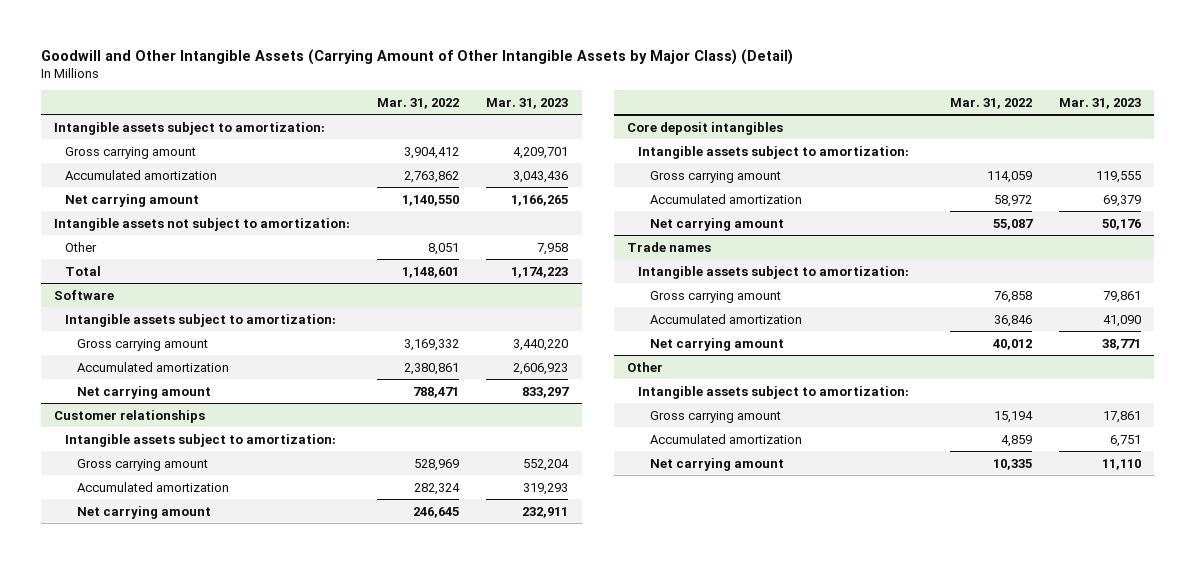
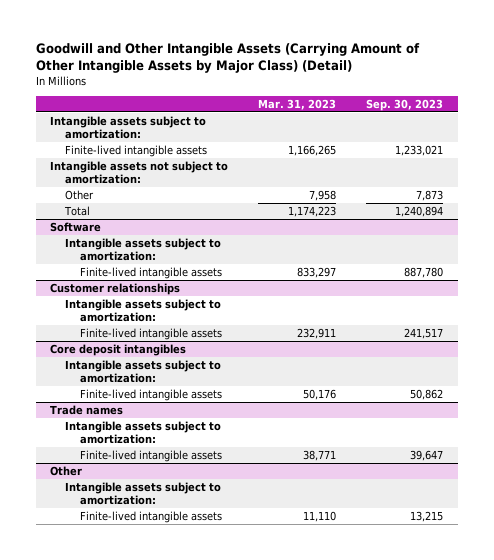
[377,98,460,110] Mar. 31, 2022 -> none
none -> [366,98,444,111] Sep. 30, 2023
[65,146,197,159] Gross carrying amount -> none
[65,169,218,180] Accumulated amortization -> none
[65,193,200,207] Net carrying amount -> [65,145,208,158] Finite-lived intangible assets
[76,338,208,351] Gross carrying amount -> none
[76,361,229,372] Accumulated amortization -> none
[76,385,211,399] Net carrying amount -> [80,267,223,280] Finite-lived intangible assets
[76,458,208,471] Gross carrying amount -> none
[76,481,229,492] Accumulated amortization -> none
[76,505,211,519] Net carrying amount -> [80,328,223,341] Finite-lived intangible assets
[649,170,781,183] Gross carrying amount -> none
[649,193,802,204] Accumulated amortization -> none
[649,217,784,231] Net carrying amount -> [80,389,223,402] Finite-lived intangible assets
[649,290,781,303] Gross carrying amount -> none
[649,313,802,324] Accumulated amortization -> none
[649,337,784,351] Net carrying amount -> [80,450,223,463] Finite-lived intangible assets
[649,410,781,423] Gross carrying amount -> none
[649,433,802,444] Accumulated amortization -> none
[649,457,784,471] Net carrying amount -> [80,511,223,524] Finite-lived intangible assets

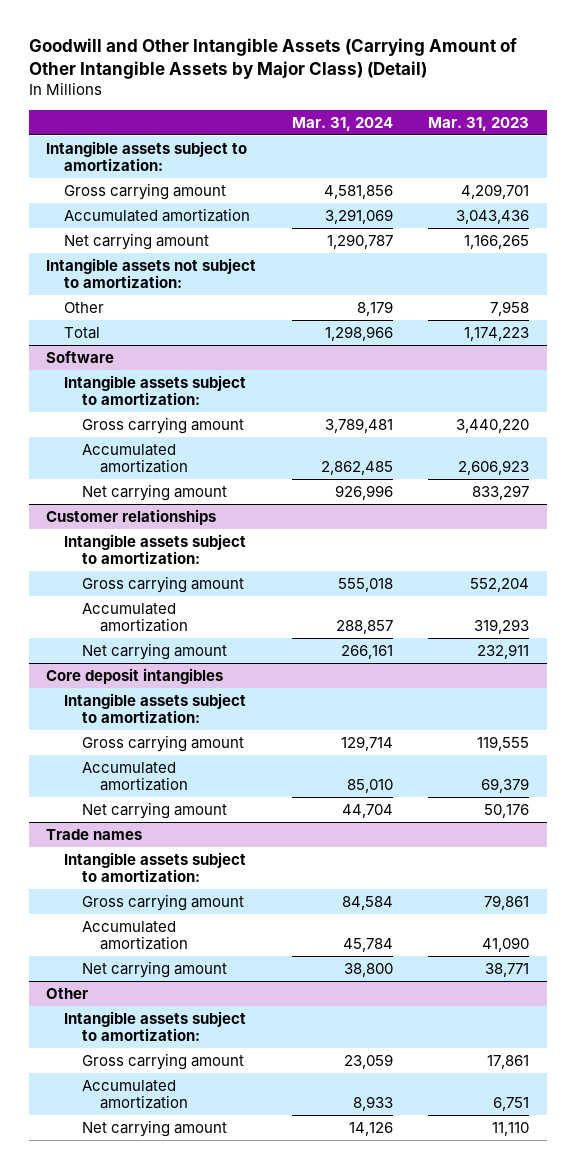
[366,98,444,111] Sep. 30, 2023 -> none
none -> [291,116,393,131] Mar. 31, 2024
none -> [64,182,227,200] Gross carrying amount
none -> [64,207,251,222] Accumulated amortization
[65,145,208,158] Finite-lived intangible assets -> [64,232,210,250] Net carrying amount
none -> [82,416,245,434] Gross carrying amount
none -> [82,443,189,474] Accumulated amortization
[80,267,223,280] Finite-lived intangible assets -> [82,483,228,501] Net carrying amount
none -> [82,575,245,593] Gross carrying amount
none -> [82,602,189,633] Accumulated amortization
[80,328,223,341] Finite-lived intangible assets -> [82,642,228,660] Net carrying amount
none -> [82,734,245,752] Gross carrying amount
none -> [82,761,189,792] Accumulated amortization
[80,389,223,402] Finite-lived intangible assets -> [82,801,228,819] Net carrying amount
none -> [82,893,245,911] Gross carrying amount
none -> [82,920,189,951] Accumulated amortization
[80,450,223,463] Finite-lived intangible assets -> [82,960,228,978] Net carrying amount
none -> [82,1052,245,1070] Gross carrying amount
none -> [82,1079,189,1110] Accumulated amortization
[80,511,223,524] Finite-lived intangible assets -> [82,1119,228,1137] Net carrying amount

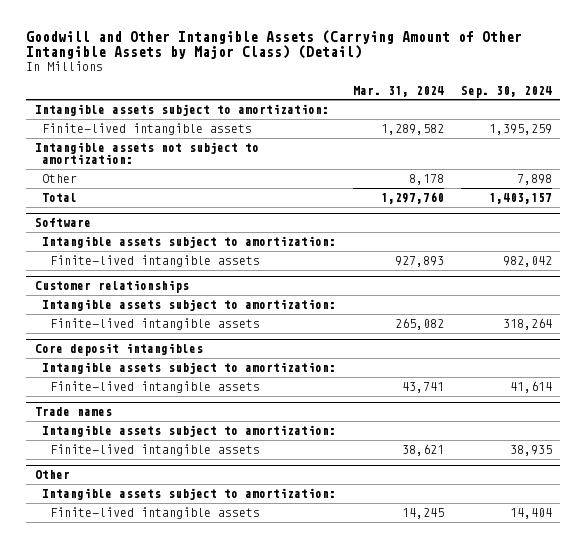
[428,116,530,131] Mar. 31, 2023 -> none
none -> [460,85,552,98] Sep. 30, 2024
[64,182,227,200] Gross carrying amount -> none
[64,207,251,222] Accumulated amortization -> none
[64,232,210,250] Net carrying amount -> none
none -> [42,122,253,135] Finite-lived intangible assets
[356,300,393,316] 8,179 -> [409,173,445,185] 8,178
[324,325,393,341] 1,298,966 -> [381,191,445,204] 1,297,760
[82,416,245,434] Gross carrying amount -> none
[82,443,189,474] Accumulated amortization -> none
[82,483,228,501] Net carrying amount -> none
none -> [49,254,260,267] Finite-lived intangible assets
[82,575,245,593] Gross carrying amount -> none
[82,602,189,633] Accumulated amortization -> none
[82,642,228,660] Net carrying amount -> none
none -> [49,317,260,330] Finite-lived intangible assets
[82,734,245,752] Gross carrying amount -> none
[82,761,189,792] Accumulated amortization -> none
[82,801,228,819] Net carrying amount -> none
none -> [49,380,260,393] Finite-lived intangible assets
[82,893,245,911] Gross carrying amount -> none
[82,920,189,951] Accumulated amortization -> none
[82,960,228,978] Net carrying amount -> none
none -> [49,443,260,456] Finite-lived intangible assets
[82,1052,245,1070] Gross carrying amount -> none
[82,1079,189,1110] Accumulated amortization -> none
[82,1119,228,1137] Net carrying amount -> none
none -> [49,506,260,519] Finite-lived intangible assets

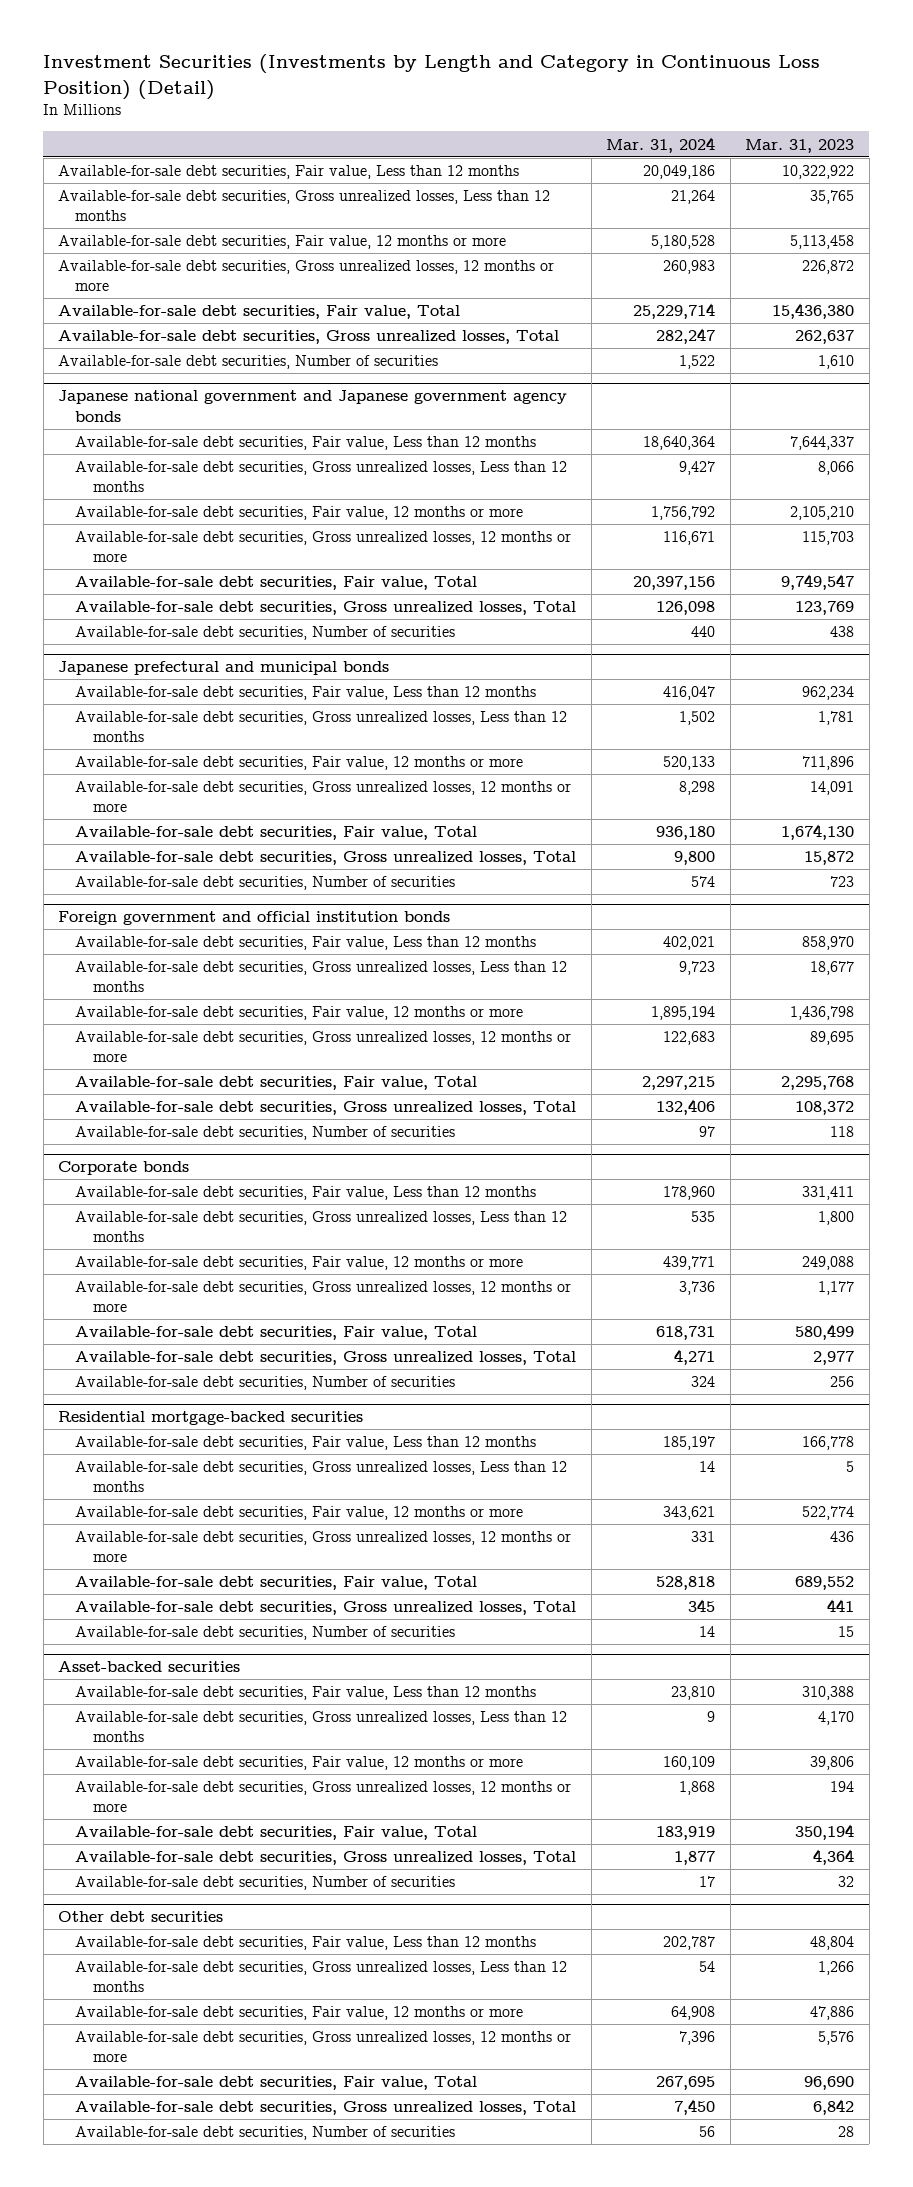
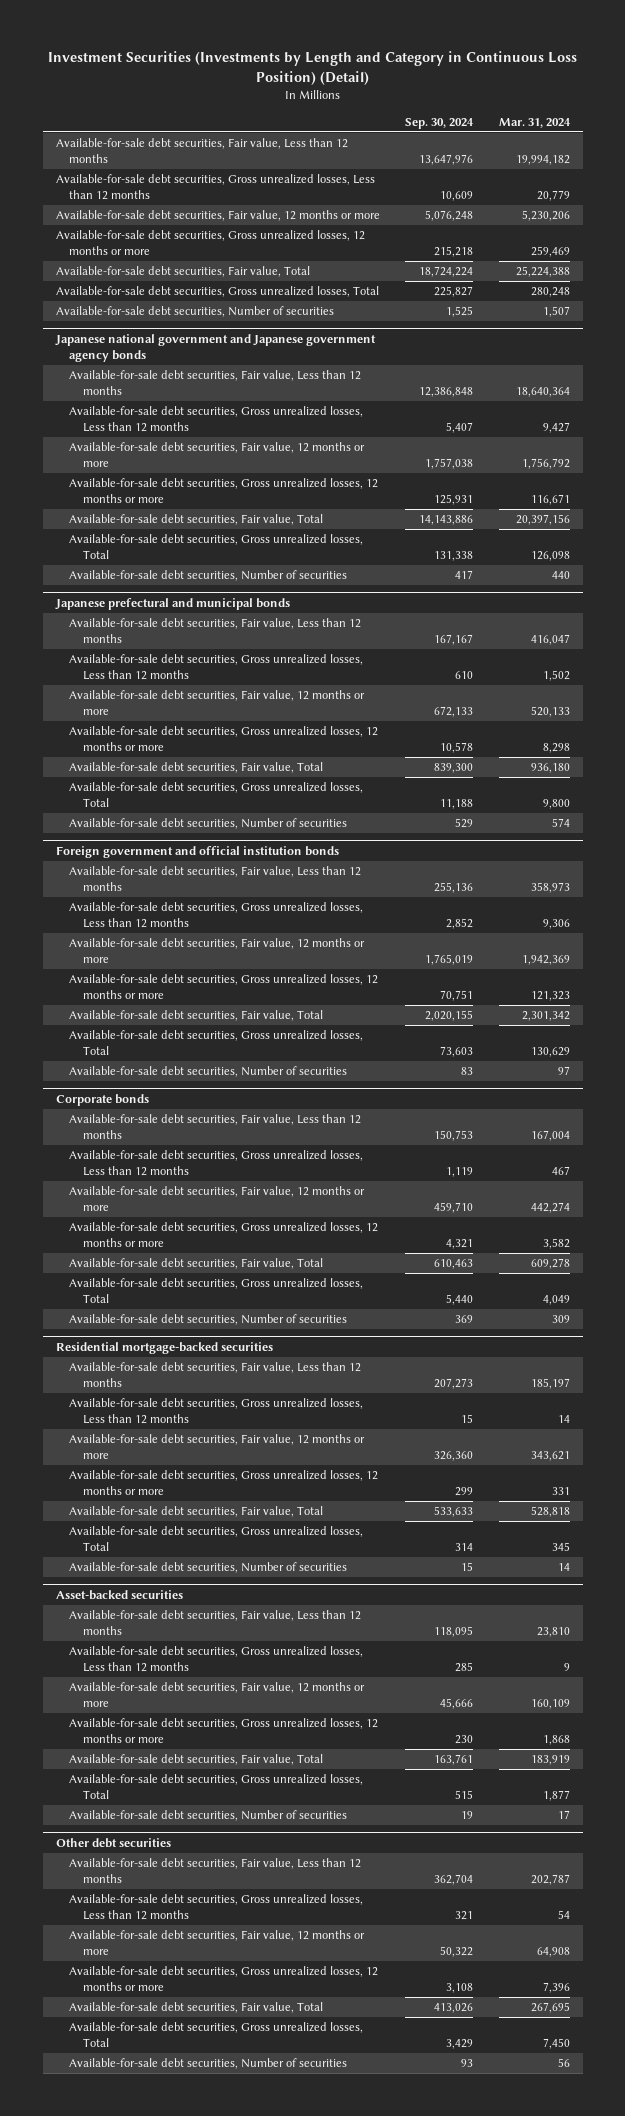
[745,138,855,153] Mar. 31, 2023 -> none
none -> [405,117,475,129] Sep. 30, 2024
[643,165,716,180] 20,049,186 -> [515,155,570,166] 19,994,182
[671,190,716,205] 21,264 -> [536,190,570,202] 20,779
[651,235,716,250] 5,180,528 -> [521,210,570,222] 5,230,206
[663,260,716,275] 260,983 -> [530,246,570,258] 259,469
[633,303,716,320] 25,229,714 -> [515,266,570,278] 25,224,388
[656,328,716,345] 282,247 -> [530,287,570,298] 280,248
[679,355,716,370] 1,522 -> [542,306,570,318] 1,507
[663,936,716,951] 402,021 -> [530,882,570,894] 358,973
[679,961,716,976] 9,723 -> [542,919,570,930] 9,306
[651,1006,716,1021] 1,895,194 -> [521,955,570,966] 1,942,369
[663,1031,716,1046] 122,683 -> [530,991,570,1002] 121,323
[642,1076,716,1091] 2,297,215 -> [521,1011,570,1022] 2,301,342
[656,1099,716,1116] 132,406 -> [530,1047,570,1058] 130,629
[663,1186,716,1201] 178,960 -> [530,1130,570,1142] 167,004
[691,1211,716,1223] 535 -> [551,1166,570,1176] 467
[663,1256,716,1271] 439,771 -> [530,1202,570,1214] 442,274
[679,1281,716,1296] 3,736 -> [542,1238,570,1250] 3,582
[656,1326,716,1341] 618,731 -> [530,1258,570,1270] 609,278
[674,1349,716,1366] 4,271 -> [542,1295,570,1306] 4,049
[691,1376,716,1388] 324 -> [551,1315,570,1324] 309

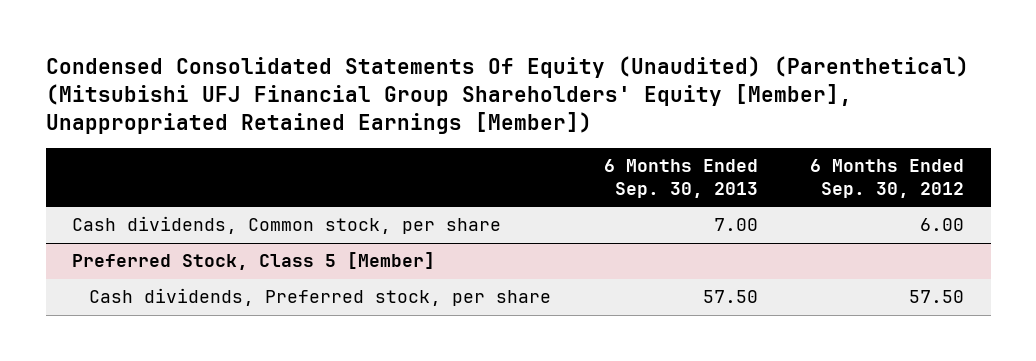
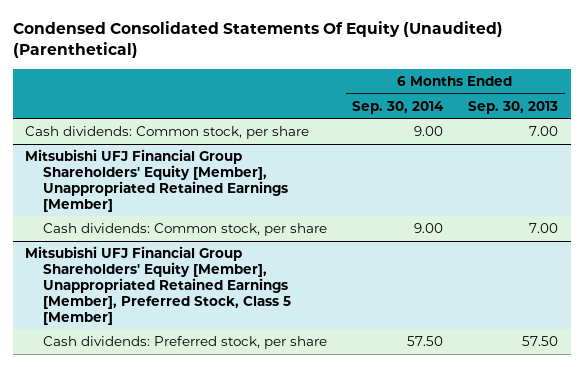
[45,55,969,134] Condensed Consolidated Statements Of Equity (Unaudited) (Parenthetical) (Mitsubishi UFJ Financial Group Shareholders' Equity [Member], Unappropriated Retained Earnings [Member]) -> [12,20,503,59] Condensed Consolidated Statements Of Equity (Unaudited) (Parenthetical)
[810,159,965,198] 6 Months Ended Sep. 30, 2012 -> none
none -> [352,100,445,114] Sep. 30, 2014
[71,252,435,271] Preferred Stock, Class 5 [Member] -> none
[71,216,501,235] Cash dividends, Common stock, per share -> [25,126,310,140] Cash dividends: Common stock, per share
none -> [25,149,288,212] Mitsubishi UFJ Financial Group Shareholders' Equity [Member], Unappropriated Retained Earnings [Member]
none -> [42,223,327,237] Cash dividends: Common stock, per share
none -> [25,246,291,325] Mitsubishi UFJ Financial Group Shareholders' Equity [Member], Unappropriated Retained Earnings [Member], Preferred Stock, Class 5 [Member]
[88,288,551,307] Cash dividends, Preferred stock, per share -> [42,336,327,350] Cash dividends: Preferred stock, per share

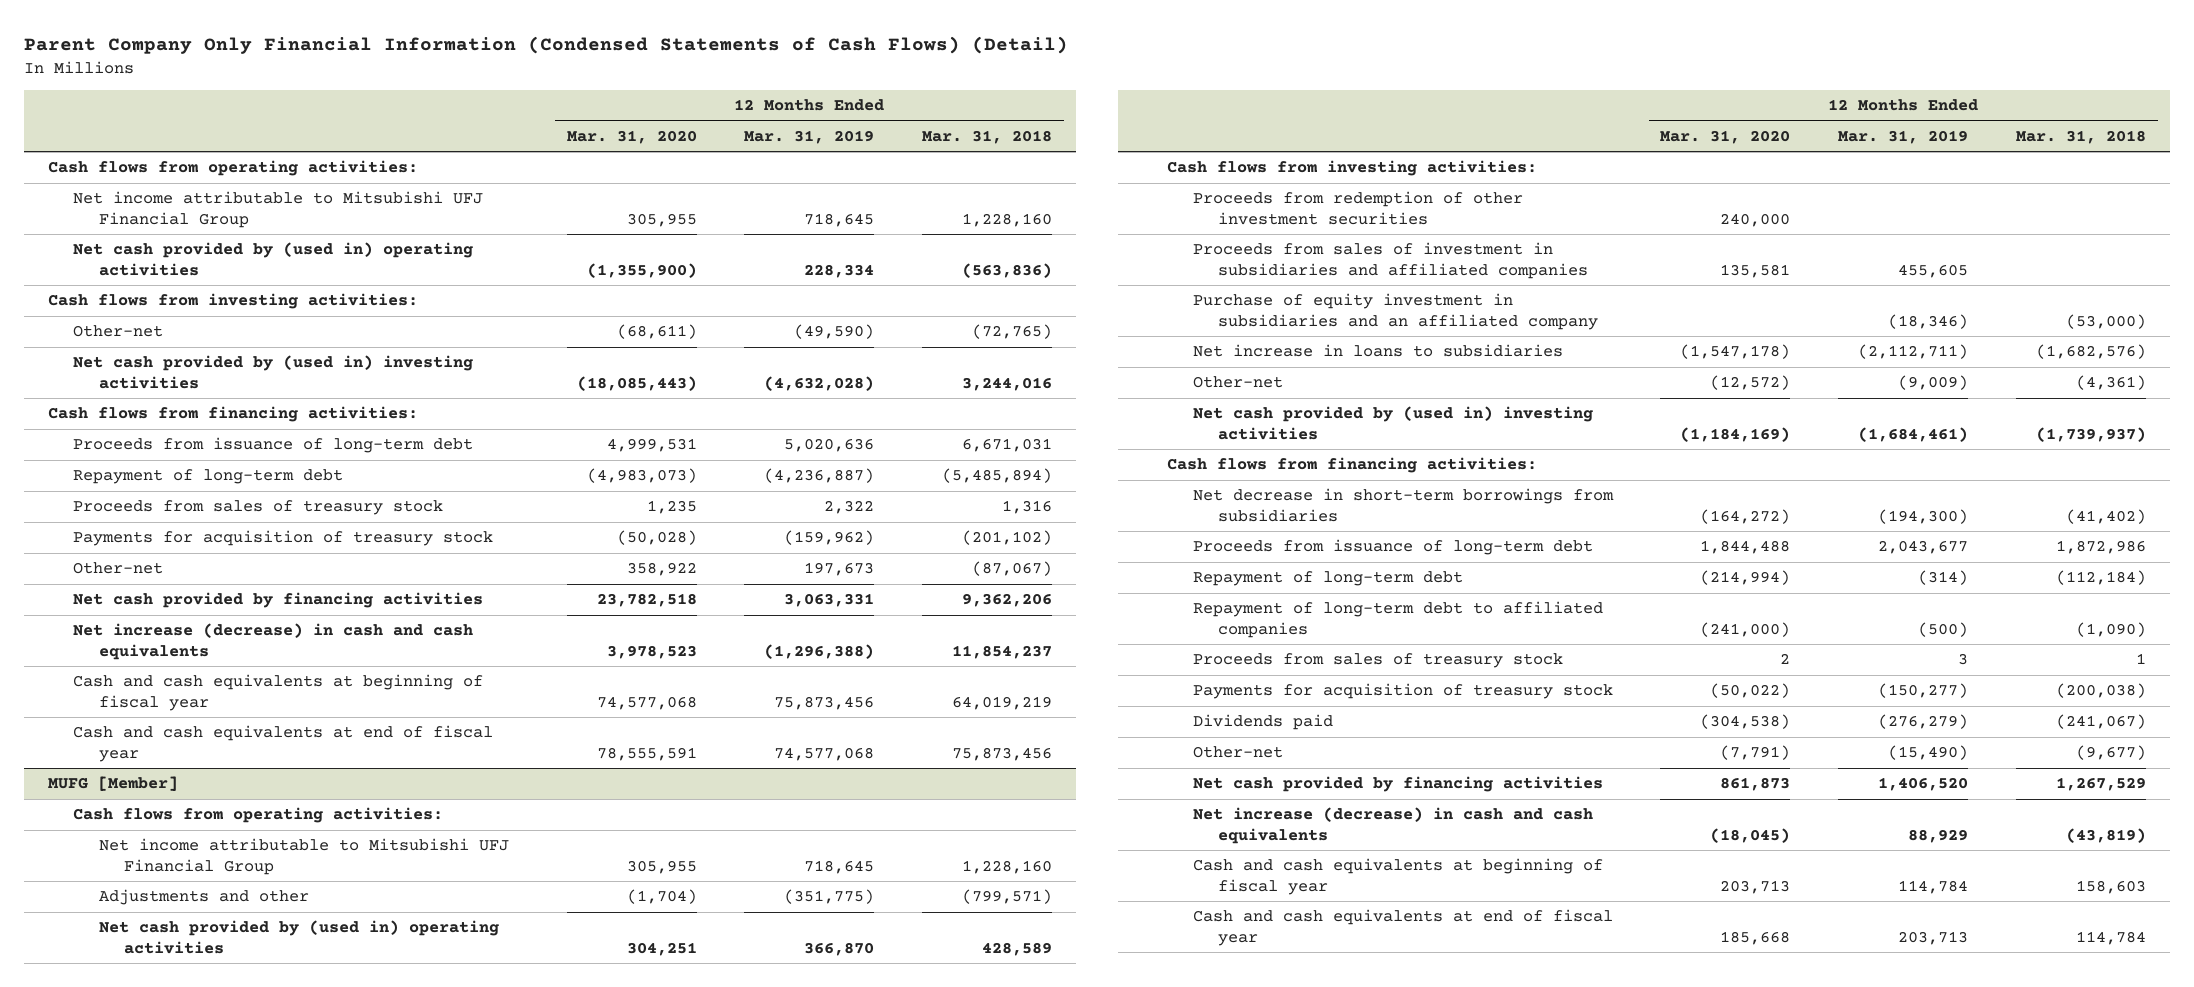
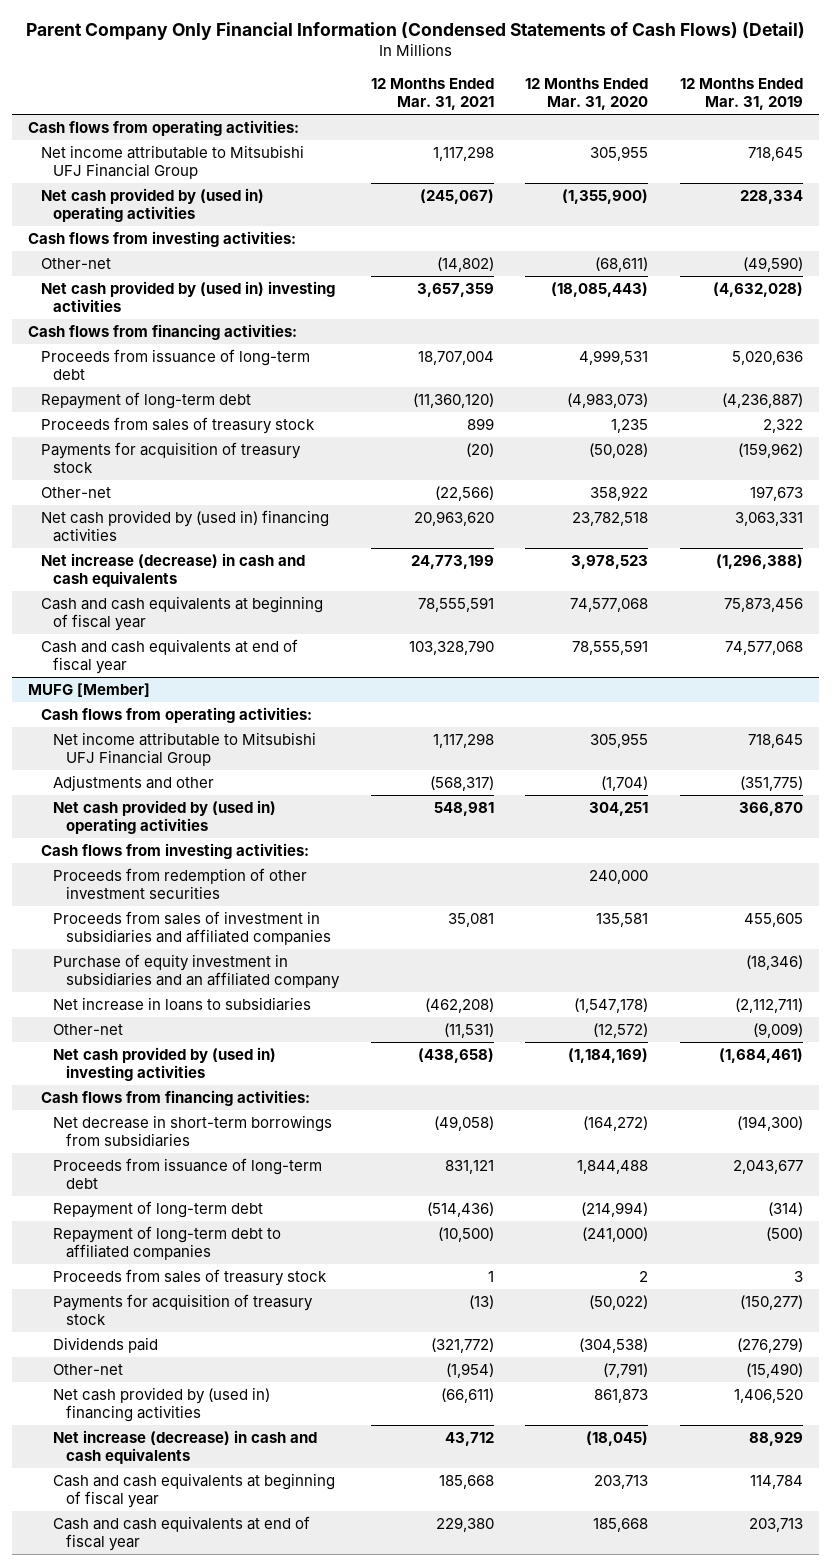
[922,129,1053,144] Mar. 31, 2018 -> none
none -> [370,78,494,111] 12 Months Ended Mar. 31, 2021
[73,592,484,609] Net cash provided by financing activities -> [40,509,329,542] Net cash provided by (used in) financing activities
[1192,776,1603,793] Net cash provided by financing activities -> [53,1386,271,1422] Net cash provided by (used in) financing activities

